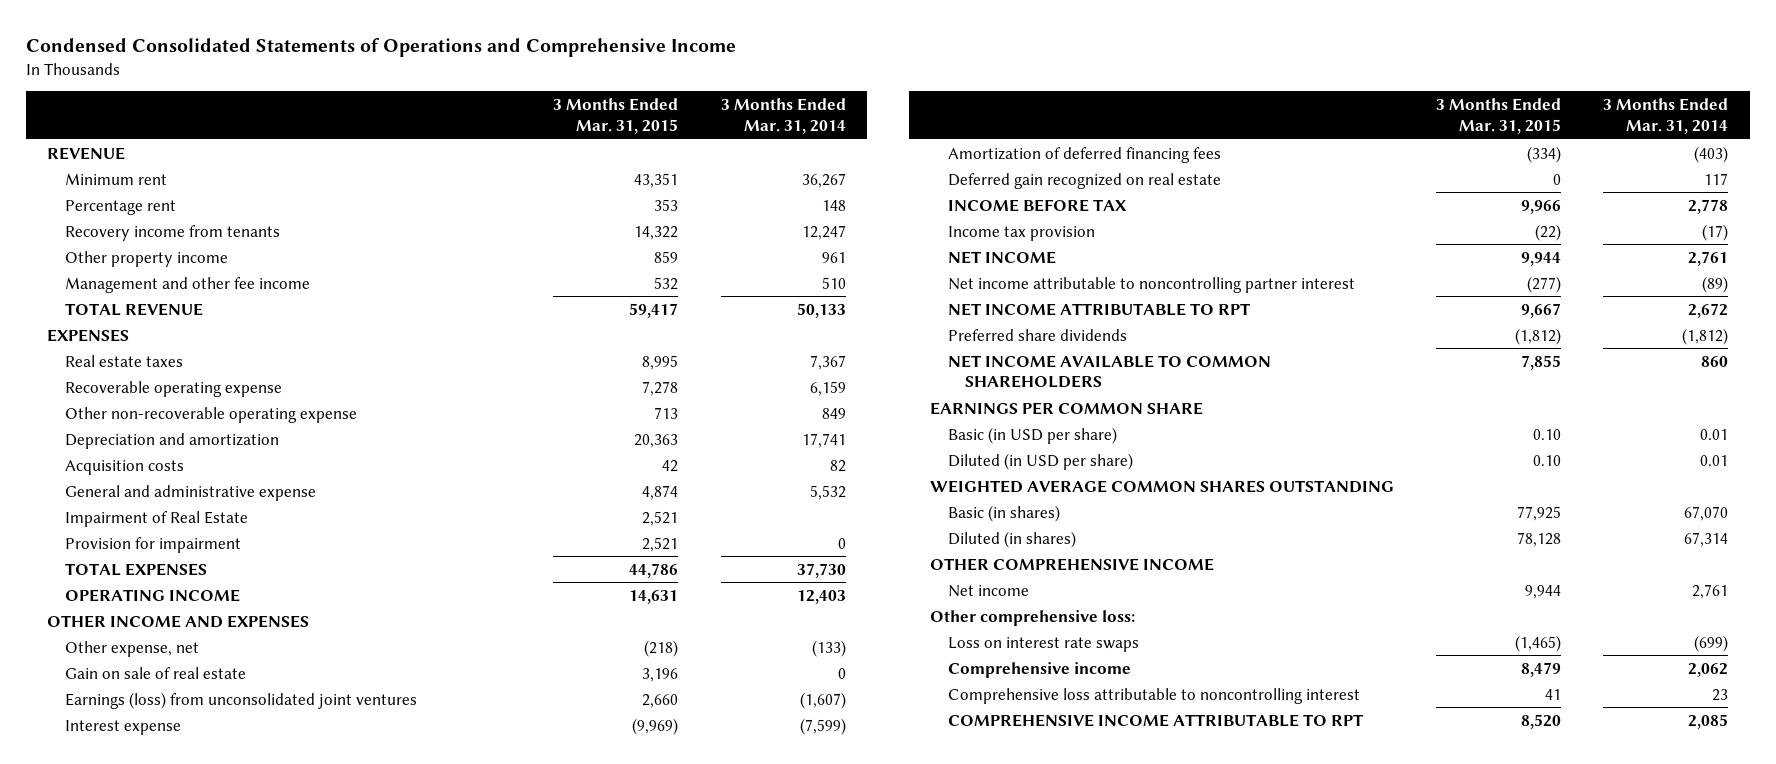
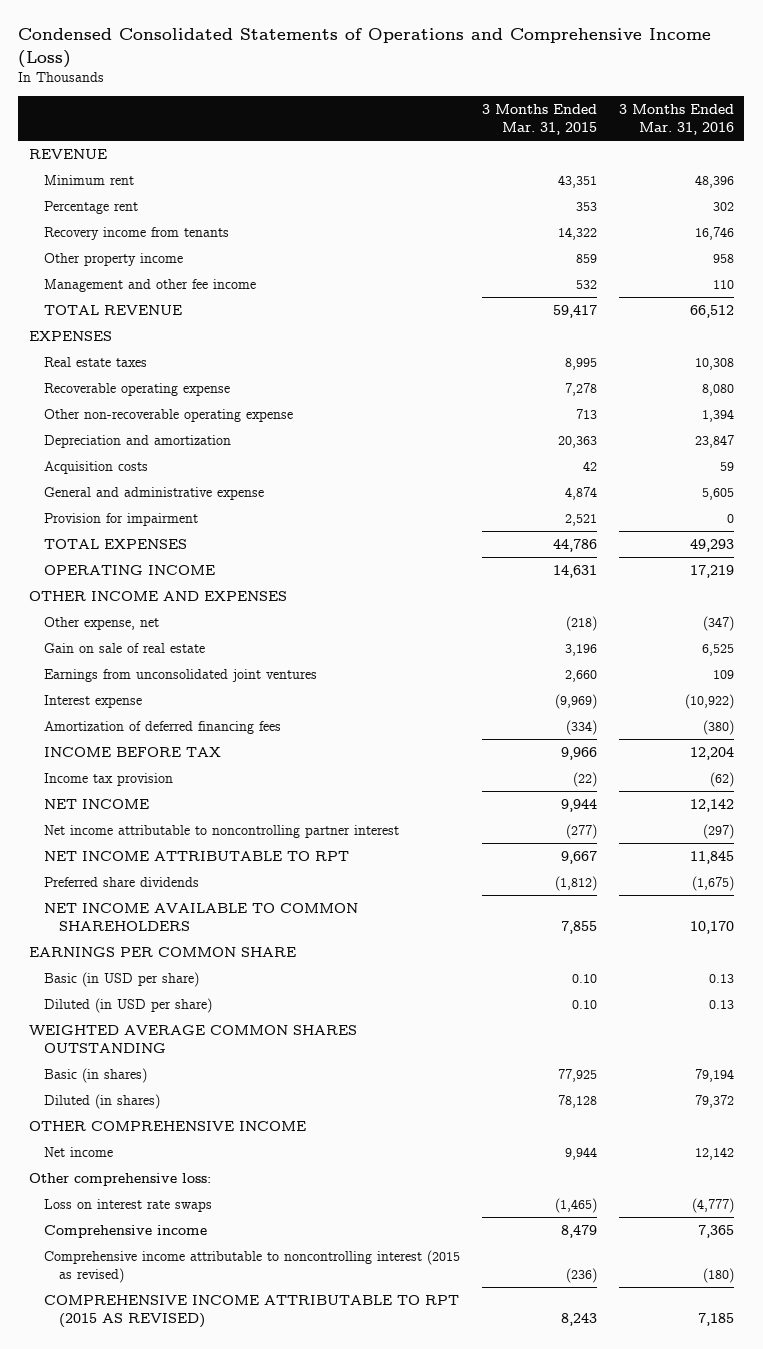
[25,37,736,57] Condensed Consolidated Statements of Operations and Comprehensive Income -> [18,28,712,68] Condensed Consolidated Statements of Operations and Comprehensive Income (Loss)
[720,97,846,134] 3 Months Ended Mar. 31, 2014 -> none
none -> [618,103,734,135] 3 Months Ended Mar. 31, 2016
[64,510,248,527] Impairment of Real Estate -> none
[64,691,417,709] Earnings (loss) from unconsolidated joint ventures -> [43,668,317,682] Earnings from unconsolidated joint ventures
[947,172,1221,189] Deferred gain recognized on real estate -> none
[947,687,1360,704] Comprehensive loss attributable to noncontrolling interest -> [43,1249,460,1283] Comprehensive income attributable to noncontrolling interest (2015 as revised)
[1545,688,1562,700] 41 -> [565,1267,597,1283] (236)
[947,713,1363,727] COMPREHENSIVE INCOME ATTRIBUTABLE TO RPT -> [43,1294,459,1328] COMPREHENSIVE INCOME ATTRIBUTABLE TO RPT (2015 AS REVISED)
[1521,713,1562,729] 8,520 -> [560,1312,597,1326] 8,243

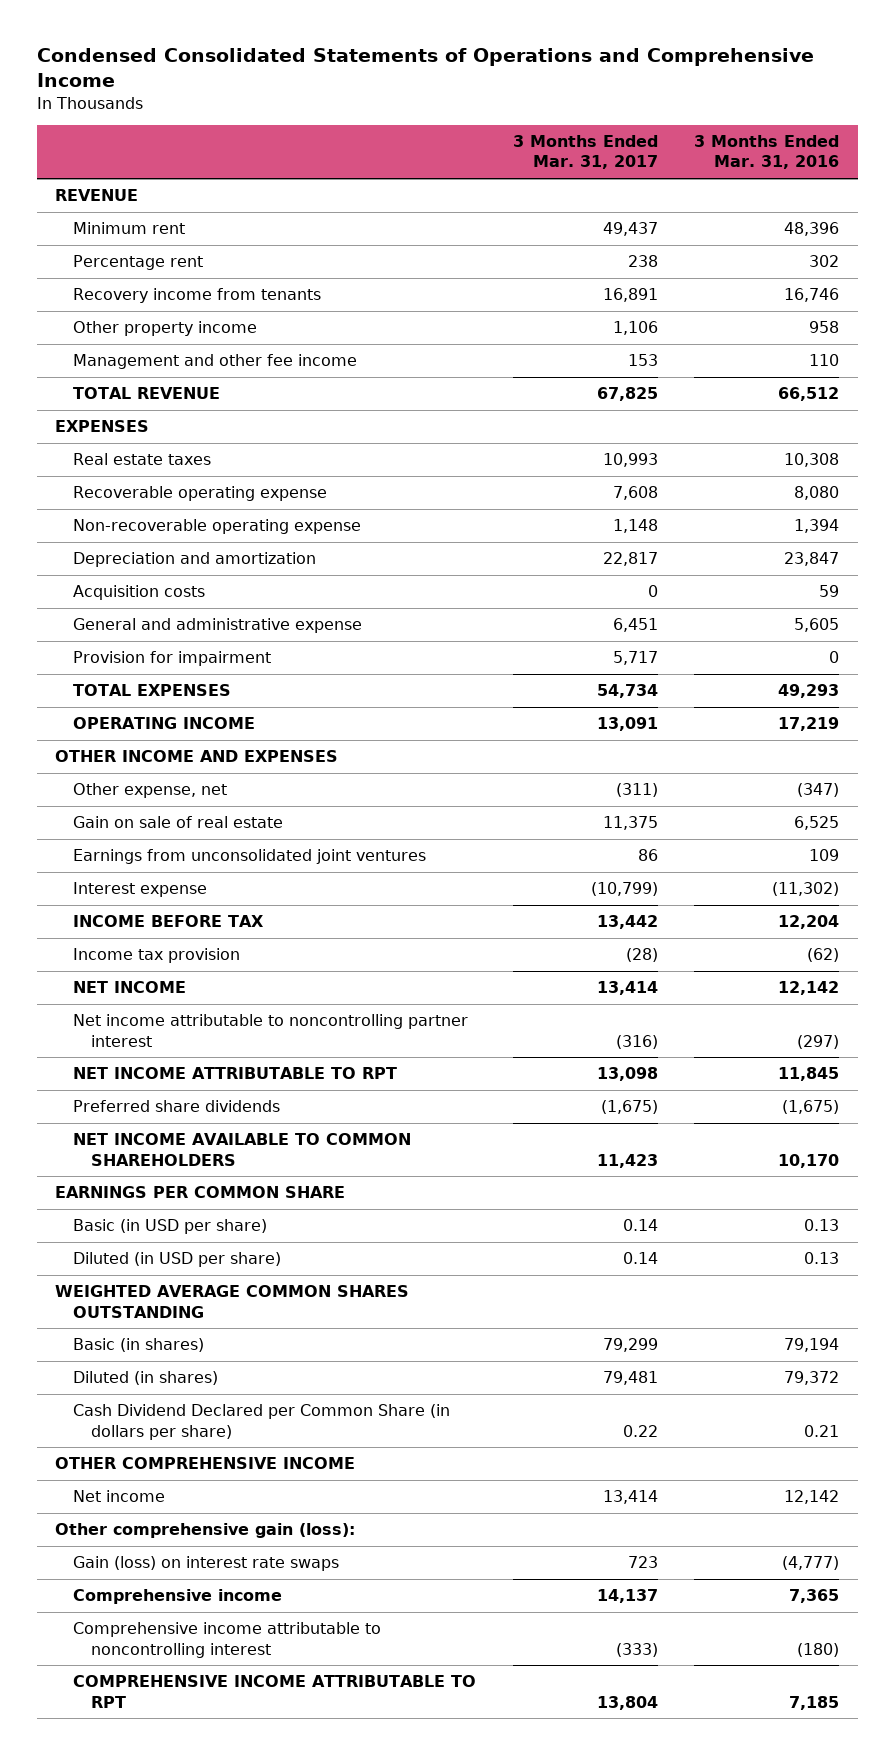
[18,28,712,68] Condensed Consolidated Statements of Operations and Comprehensive Income (Loss) -> [36,47,814,87] Condensed Consolidated Statements of Operations and Comprehensive Income
[481,103,597,135] 3 Months Ended Mar. 31, 2015 -> none
none -> [512,135,658,170] 3 Months Ended Mar. 31, 2017
[43,408,293,422] Other non-recoverable operating expense -> [73,519,362,535] Non-recoverable operating expense
[43,720,281,734] Amortization of deferred financing fees -> none
[684,693,734,709] (10,922) -> [772,882,840,897] (11,302)
none -> [73,1404,451,1440] Cash Dividend Declared per Common Share (in dollars per share)
[29,1172,212,1186] Other comprehensive loss: -> [55,1523,356,1539] Other comprehensive gain (loss):
[43,1198,212,1212] Loss on interest rate swaps -> [73,1556,340,1572] Gain (loss) on interest rate swaps
[43,1249,460,1283] Comprehensive income attributable to noncontrolling interest (2015 as revised) -> [73,1622,382,1658] Comprehensive income attributable to noncontrolling interest
[43,1294,459,1328] COMPREHENSIVE INCOME ATTRIBUTABLE TO RPT (2015 AS REVISED) -> [73,1675,477,1708] COMPREHENSIVE INCOME ATTRIBUTABLE TO RPT

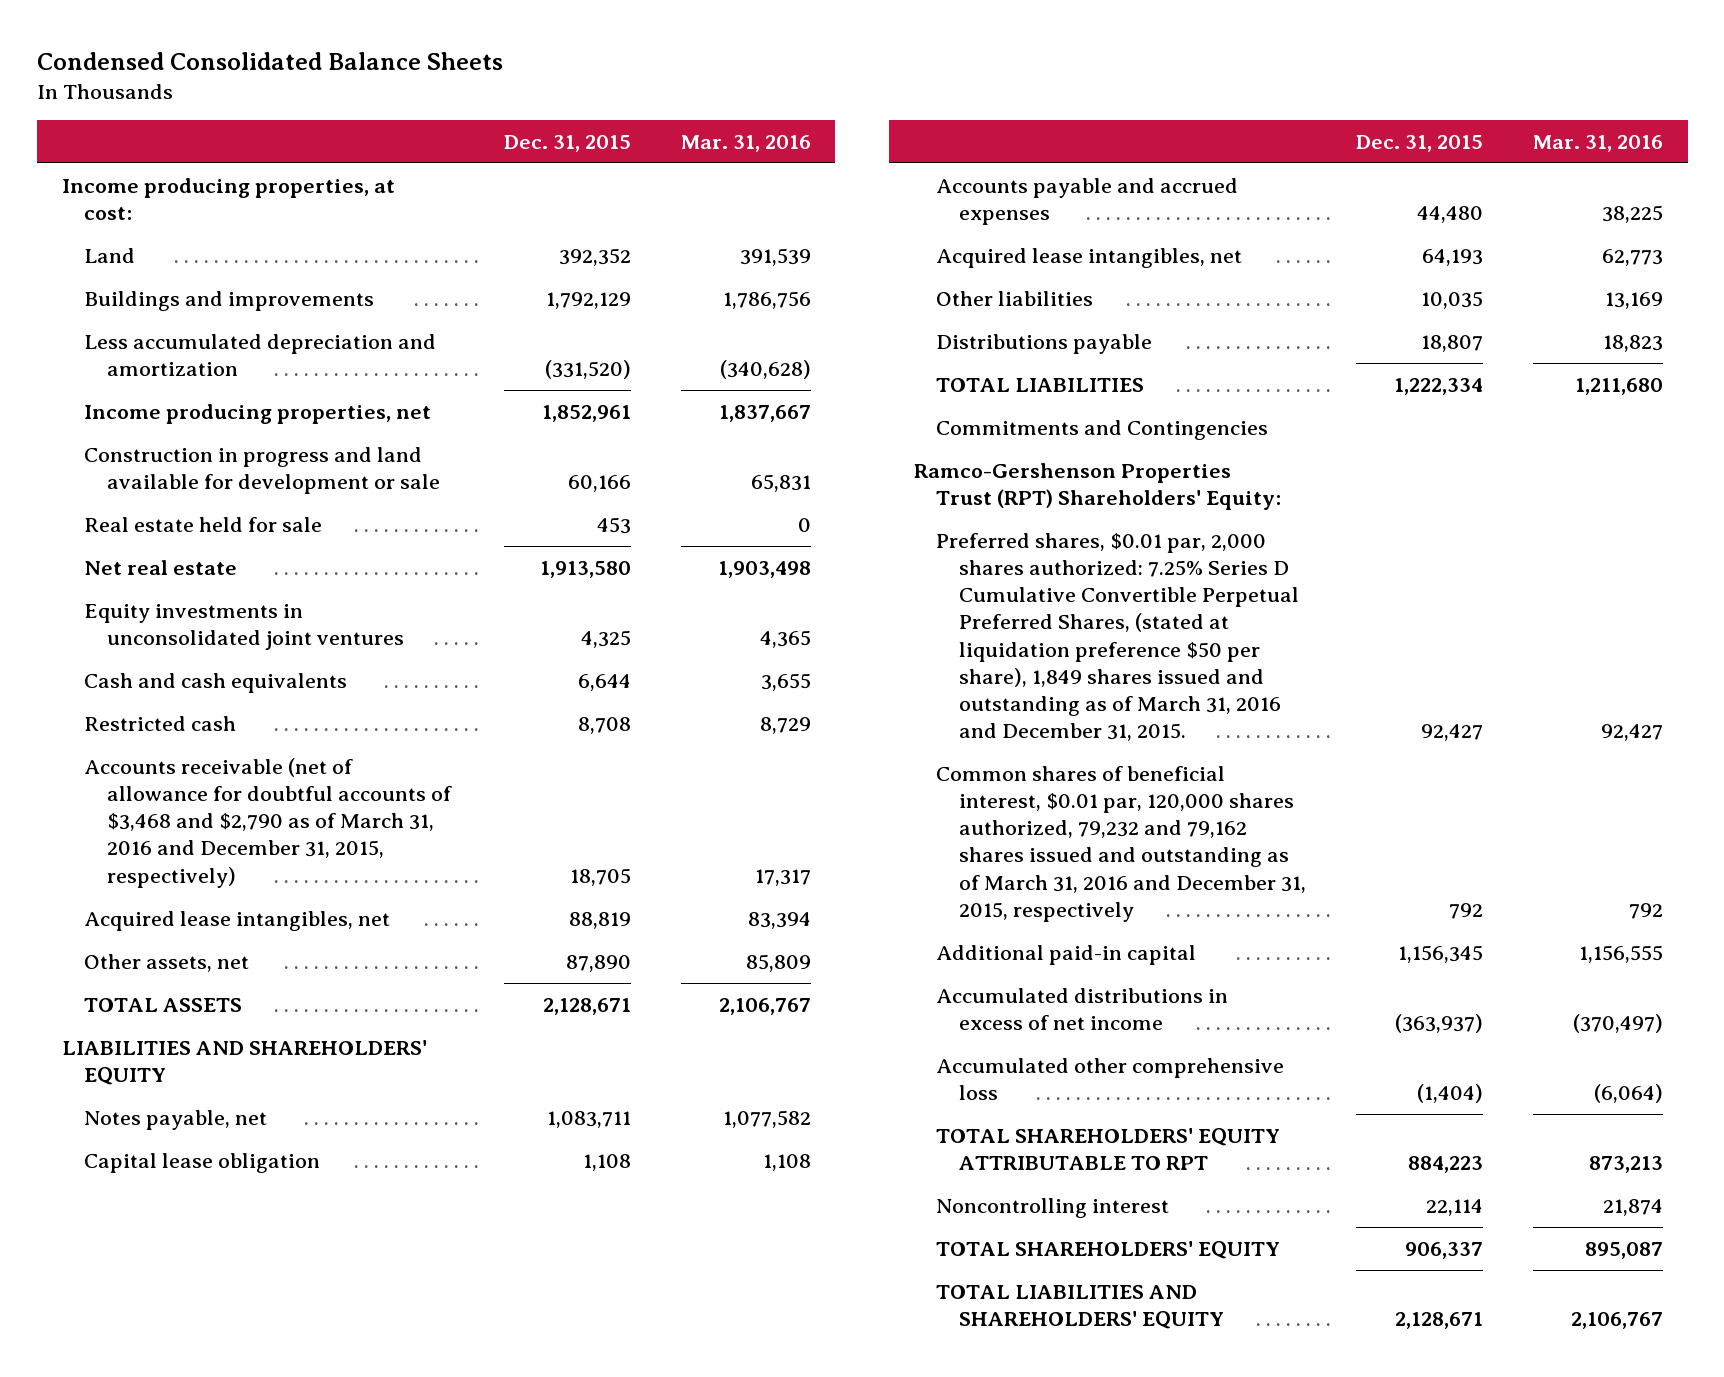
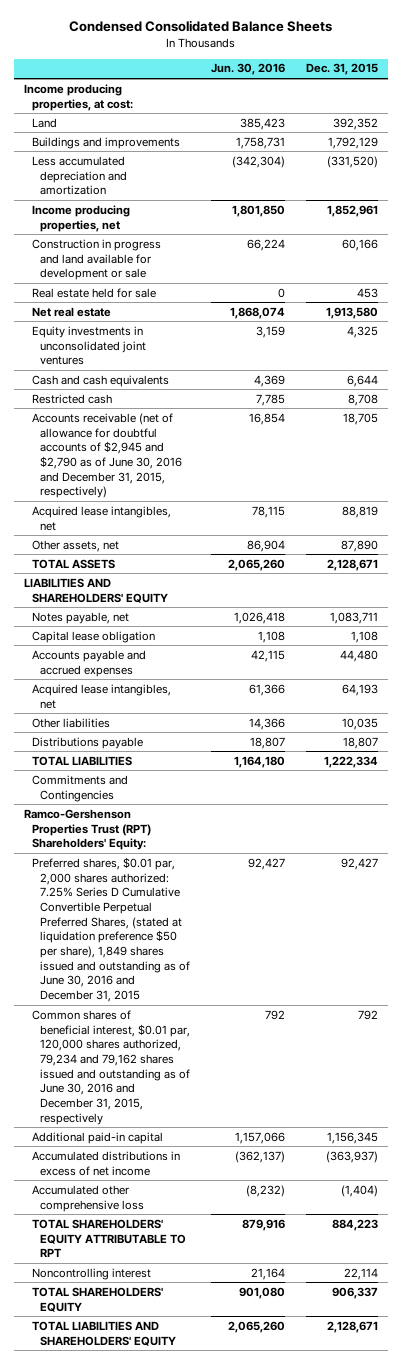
[680,134,811,152] Mar. 31, 2016 -> none
none -> [210,63,285,76] Jun. 30, 2016
[84,757,452,888] Accounts receivable (net of allowance for doubtful accounts of $3,468 and $2,790 as of March 31, 2016 and December 31, 2015, respectively) -> [32,412,183,499] Accounts receivable (net of allowance for doubtful accounts of $2,945 and $2,790 as of June 30, 2016 and December 31, 2015, respectively)
[936,532,1299,742] Preferred shares, $0.01 par, 2,000 shares authorized: 7.25% Series D Cumulative Convertible Perpetual Preferred Shares, (stated at liquidation preference $50 per share), 1,849 shares issued and outstanding as of March 31, 2016 and December 31, 2015. -> [32,856,191,1003] Preferred shares, $0.01 par, 2,000 shares authorized: 7.25% Series D Cumulative Convertible Perpetual Preferred Shares, (stated at liquidation preference $50 per share), 1,849 shares issued and outstanding as of June 30, 2016 and December 31, 2015
[936,765,1306,922] Common shares of beneficial interest, $0.01 par, 120,000 shares authorized, 79,232 and 79,162 shares issued and outstanding as of March 31, 2016 and December 31, 2015, respectively -> [32,1009,191,1125] Common shares of beneficial interest, $0.01 par, 120,000 shares authorized, 79,234 and 79,162 shares issued and outstanding as of June 30, 2016 and December 31, 2015, respectively

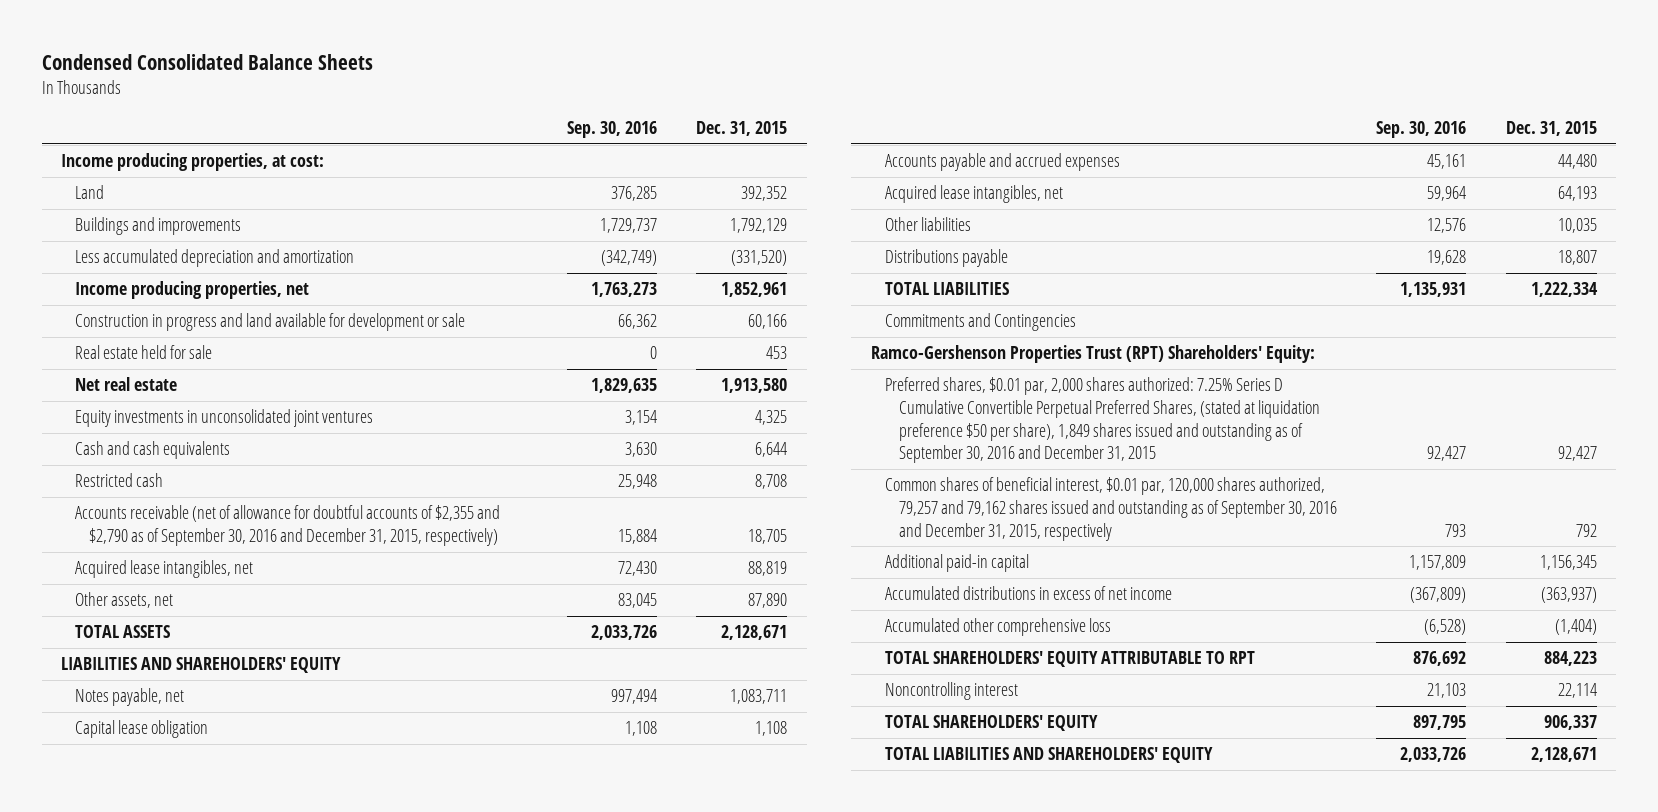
[210,63,285,76] Jun. 30, 2016 -> none
none -> [566,120,657,138] Sep. 30, 2016
[32,412,183,499] Accounts receivable (net of allowance for doubtful accounts of $2,945 and $2,790 as of June 30, 2016 and December 31, 2015, respectively) -> [75,505,501,547] Accounts receivable (net of allowance for doubtful accounts of $2,355 and $2,790 as of September 30, 2016 and December 31, 2015, respectively)
[32,856,191,1003] Preferred shares, $0.01 par, 2,000 shares authorized: 7.25% Series D Cumulative Convertible Perpetual Preferred Shares, (stated at liquidation preference $50 per share), 1,849 shares issued and outstanding as of June 30, 2016 and December 31, 2015 -> [884,377,1320,464] Preferred shares, $0.01 par, 2,000 shares authorized: 7.25% Series D Cumulative Convertible Perpetual Preferred Shares, (stated at liquidation preference $50 per share), 1,849 shares issued and outstanding as of September 30, 2016 and December 31, 2015
[32,1009,191,1125] Common shares of beneficial interest, $0.01 par, 120,000 shares authorized, 79,234 and 79,162 shares issued and outstanding as of June 30, 2016 and December 31, 2015, respectively -> [884,477,1337,541] Common shares of beneficial interest, $0.01 par, 120,000 shares authorized, 79,257 and 79,162 shares issued and outstanding as of September 30, 2016 and December 31, 2015, respectively

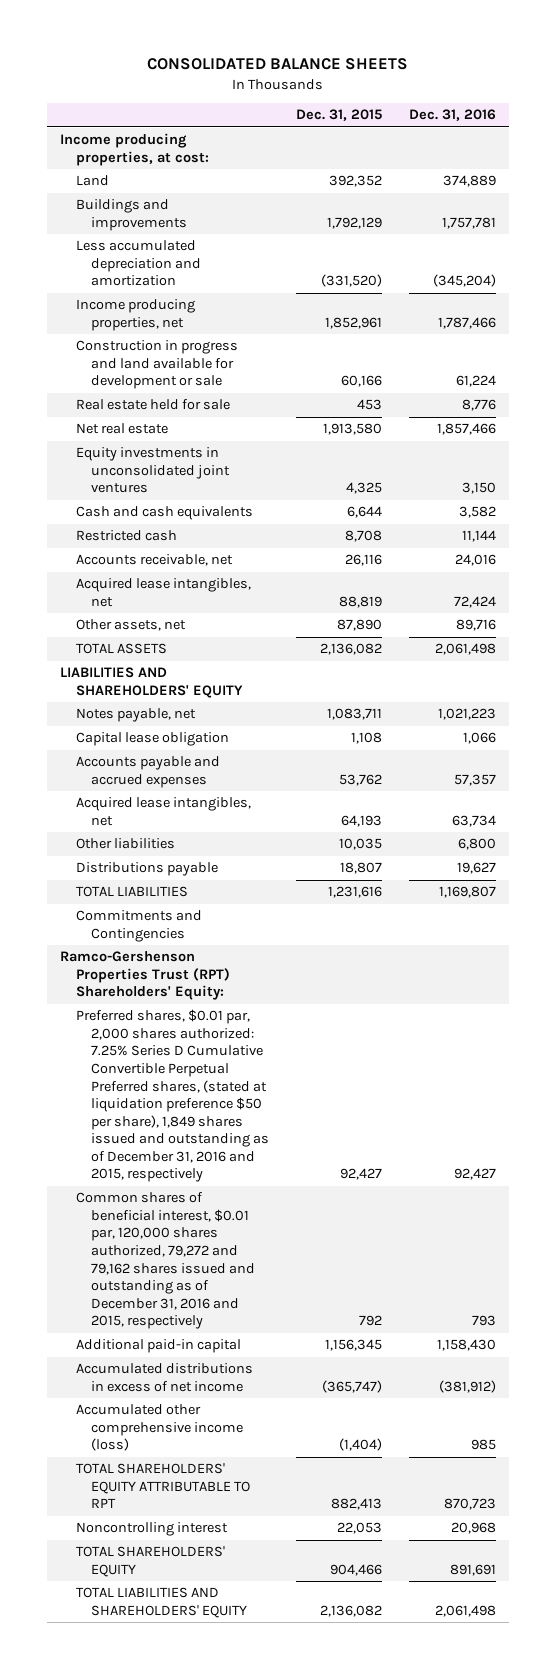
[41,53,373,70] Condensed Consolidated Balance Sheets -> [147,58,409,71] CONSOLIDATED BALANCE SHEETS
[566,120,657,138] Sep. 30, 2016 -> none
none -> [408,109,496,122] Dec. 31, 2016
[75,505,501,547] Accounts receivable (net of allowance for doubtful accounts of $2,355 and $2,790 as of September 30, 2016 and December 31, 2015, respectively) -> none
none -> [75,554,233,567] Accounts receivable, net
[720,625,787,641] 2,128,671 -> [319,643,382,656] 2,136,082
[1557,154,1597,170] 44,480 -> [338,773,382,786] 53,762
[1530,282,1598,298] 1,222,334 -> [327,886,382,899] 1,231,616
[884,377,1320,464] Preferred shares, $0.01 par, 2,000 shares authorized: 7.25% Series D Cumulative Convertible Perpetual Preferred Shares, (stated at liquidation preference $50 per share), 1,849 shares issued and outstanding as of September 30, 2016 and December 31, 2015 -> [75,1009,270,1183] Preferred shares, $0.01 par, 2,000 shares authorized: 7.25% Series D Cumulative Convertible Perpetual Preferred shares, (stated at liquidation preference $50 per share), 1,849 shares issued and outstanding as of December 31, 2016 and 2015, respectively
[884,477,1337,541] Common shares of beneficial interest, $0.01 par, 120,000 shares authorized, 79,257 and 79,162 shares issued and outstanding as of September 30, 2016 and December 31, 2015, respectively -> [75,1192,256,1330] Common shares of beneficial interest, $0.01 par, 120,000 shares authorized, 79,272 and 79,162 shares issued and outstanding as of December 31, 2016 and 2015, respectively
[1540,587,1597,604] (363,937) -> [321,1379,382,1393] (365,747)
[884,618,1111,637] Accumulated other comprehensive loss -> [75,1404,244,1452] Accumulated other comprehensive income (loss)
[1543,651,1597,667] 884,223 -> [330,1498,382,1511] 882,413
[1557,683,1597,699] 22,114 -> [336,1522,382,1535] 22,053
[1543,715,1597,731] 906,337 -> [329,1563,382,1576] 904,466
[1530,747,1597,763] 2,128,671 -> [319,1604,382,1617] 2,136,082

